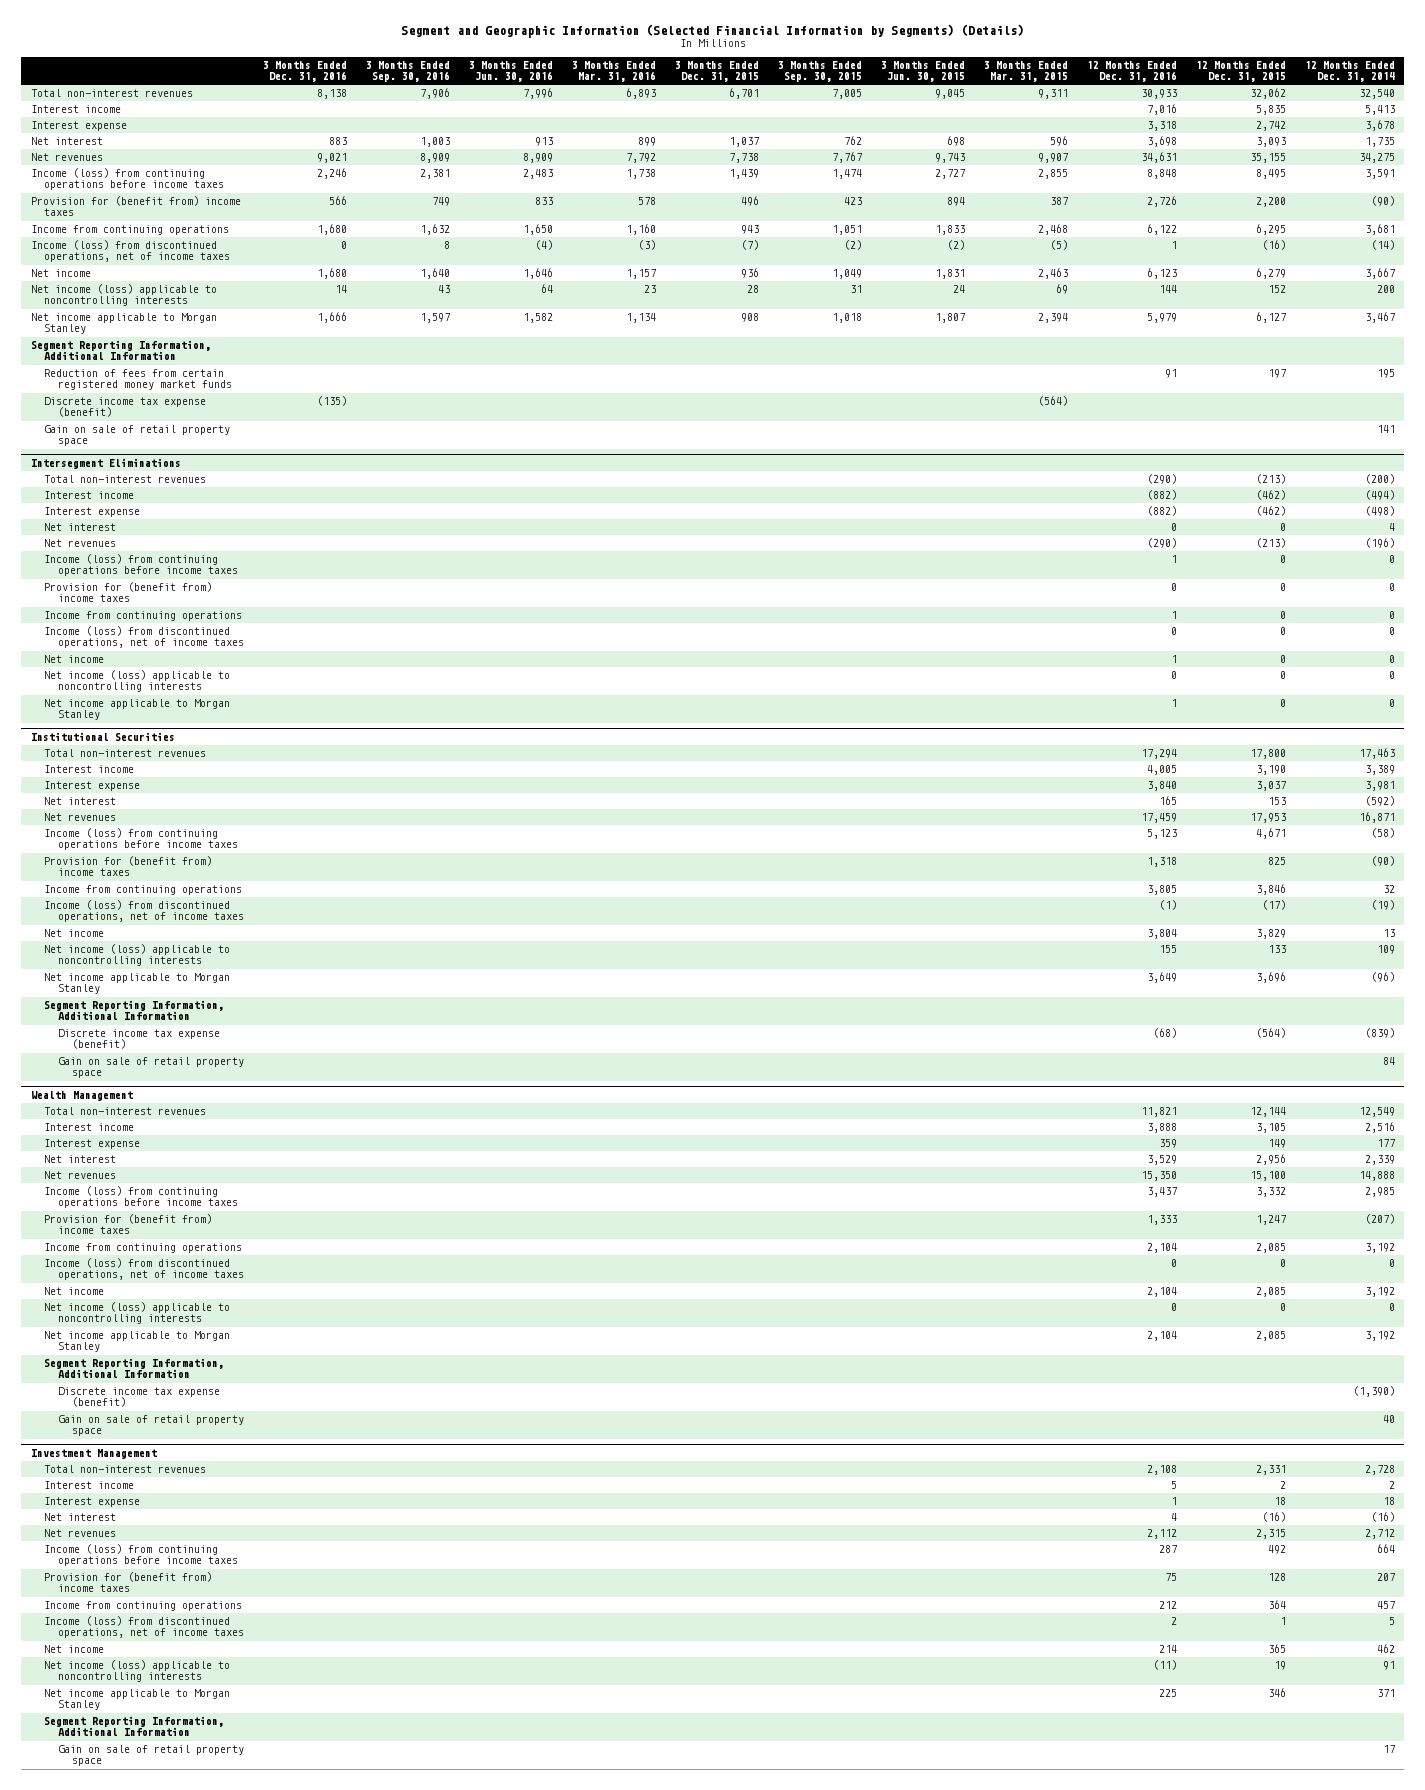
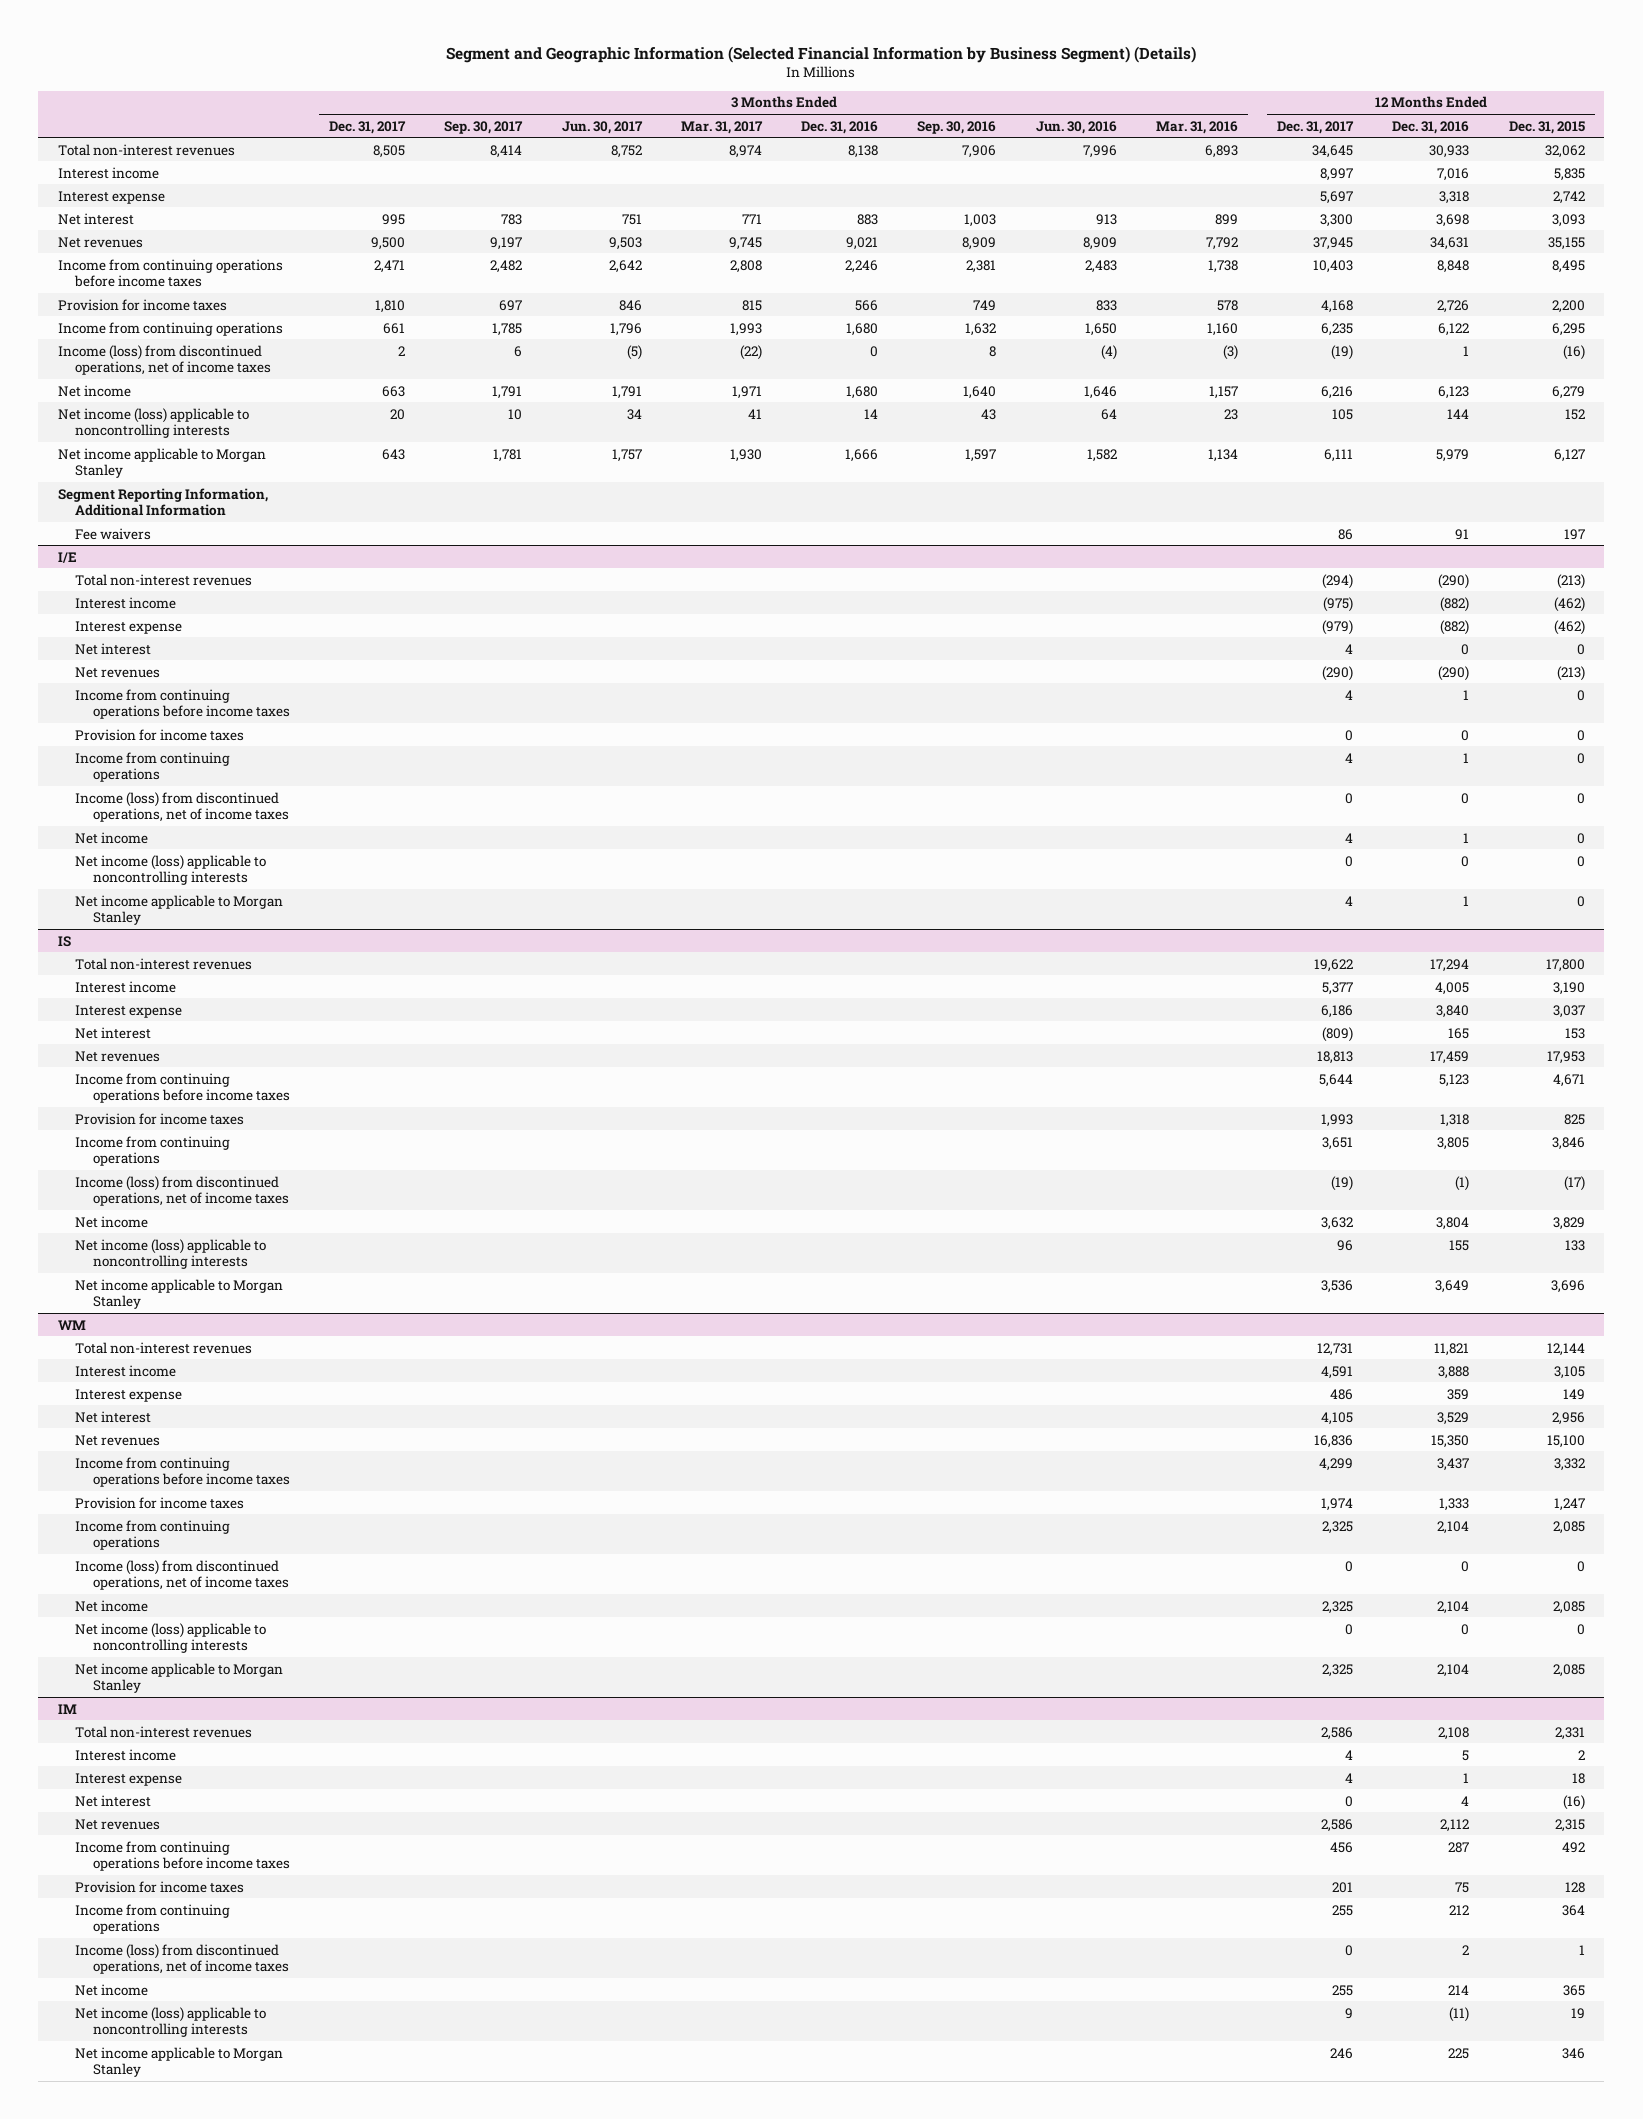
[400,24,1024,39] Segment and Geographic Information (Selected Financial Information by Segments) (Details) -> [446,46,1197,64] Segment and Geographic Information (Selected Financial Information by Business Segment) (Details)
[674,60,759,82] 3 Months Ended Dec. 31, 2015 -> none
[777,60,862,82] 3 Months Ended Sep. 30, 2015 -> none
[880,60,965,82] 3 Months Ended Jun. 30, 2015 -> none
[983,60,1068,82] 3 Months Ended Mar. 31, 2015 -> none
[1304,60,1395,82] 12 Months Ended Dec. 31, 2014 -> none
none -> [329,120,407,134] Dec. 31, 2017
none -> [444,120,524,134] Sep. 30, 2017
none -> [561,120,643,134] Jun. 30, 2017
none -> [680,120,763,134] Mar. 31, 2017
none -> [1277,120,1355,134] Dec. 31, 2017
[30,168,225,191] Income (loss) from continuing operations before income taxes -> [57,258,283,288] Income from continuing operations before income taxes
[30,196,241,217] Provision for (benefit from) income taxes -> [57,298,227,311] Provision for income taxes
[44,397,207,418] Discrete income tax expense (benefit) -> none
[44,425,231,447] Gain on sale of retail property space -> none
[44,369,232,391] Reduction of fees from certain registered money market funds -> [75,527,152,540] Fee waivers
[30,457,181,469] Intersegment Eliminations -> [57,551,77,563] I/E
[44,554,238,577] Income (loss) from continuing operations before income taxes -> [75,688,290,720] Income from continuing operations before income taxes
[44,582,213,603] Provision for (benefit from) income taxes -> [75,728,245,741] Provision for income taxes
[30,731,175,741] Institutional Securities -> [57,935,71,947] IS
[44,828,238,851] Income (loss) from continuing operations before income taxes -> [75,1072,290,1104] Income from continuing operations before income taxes
[44,856,213,877] Provision for (benefit from) income taxes -> [75,1112,245,1125] Provision for income taxes
[44,1000,225,1021] Segment Reporting Information, Additional Information -> none
[57,1029,220,1050] Discrete income tax expense (benefit) -> none
[57,1057,244,1079] Gain on sale of retail property space -> none
[30,1090,133,1101] Wealth Management -> [57,1319,86,1330] WM
[44,1186,238,1209] Income (loss) from continuing operations before income taxes -> [75,1456,290,1488] Income from continuing operations before income taxes
[44,1214,213,1235] Provision for (benefit from) income taxes -> [75,1496,245,1509] Provision for income taxes
[44,1358,225,1379] Segment Reporting Information, Additional Information -> none
[57,1387,220,1408] Discrete income tax expense (benefit) -> none
[57,1415,244,1437] Gain on sale of retail property space -> none
[30,1448,157,1459] Investment Management -> [57,1703,77,1714] IM
[44,1544,238,1567] Income (loss) from continuing operations before income taxes -> [75,1840,290,1872] Income from continuing operations before income taxes
[44,1572,213,1593] Provision for (benefit from) income taxes -> [75,1880,245,1893] Provision for income taxes
[44,1716,225,1737] Segment Reporting Information, Additional Information -> none
[57,1745,244,1767] Gain on sale of retail property space -> none

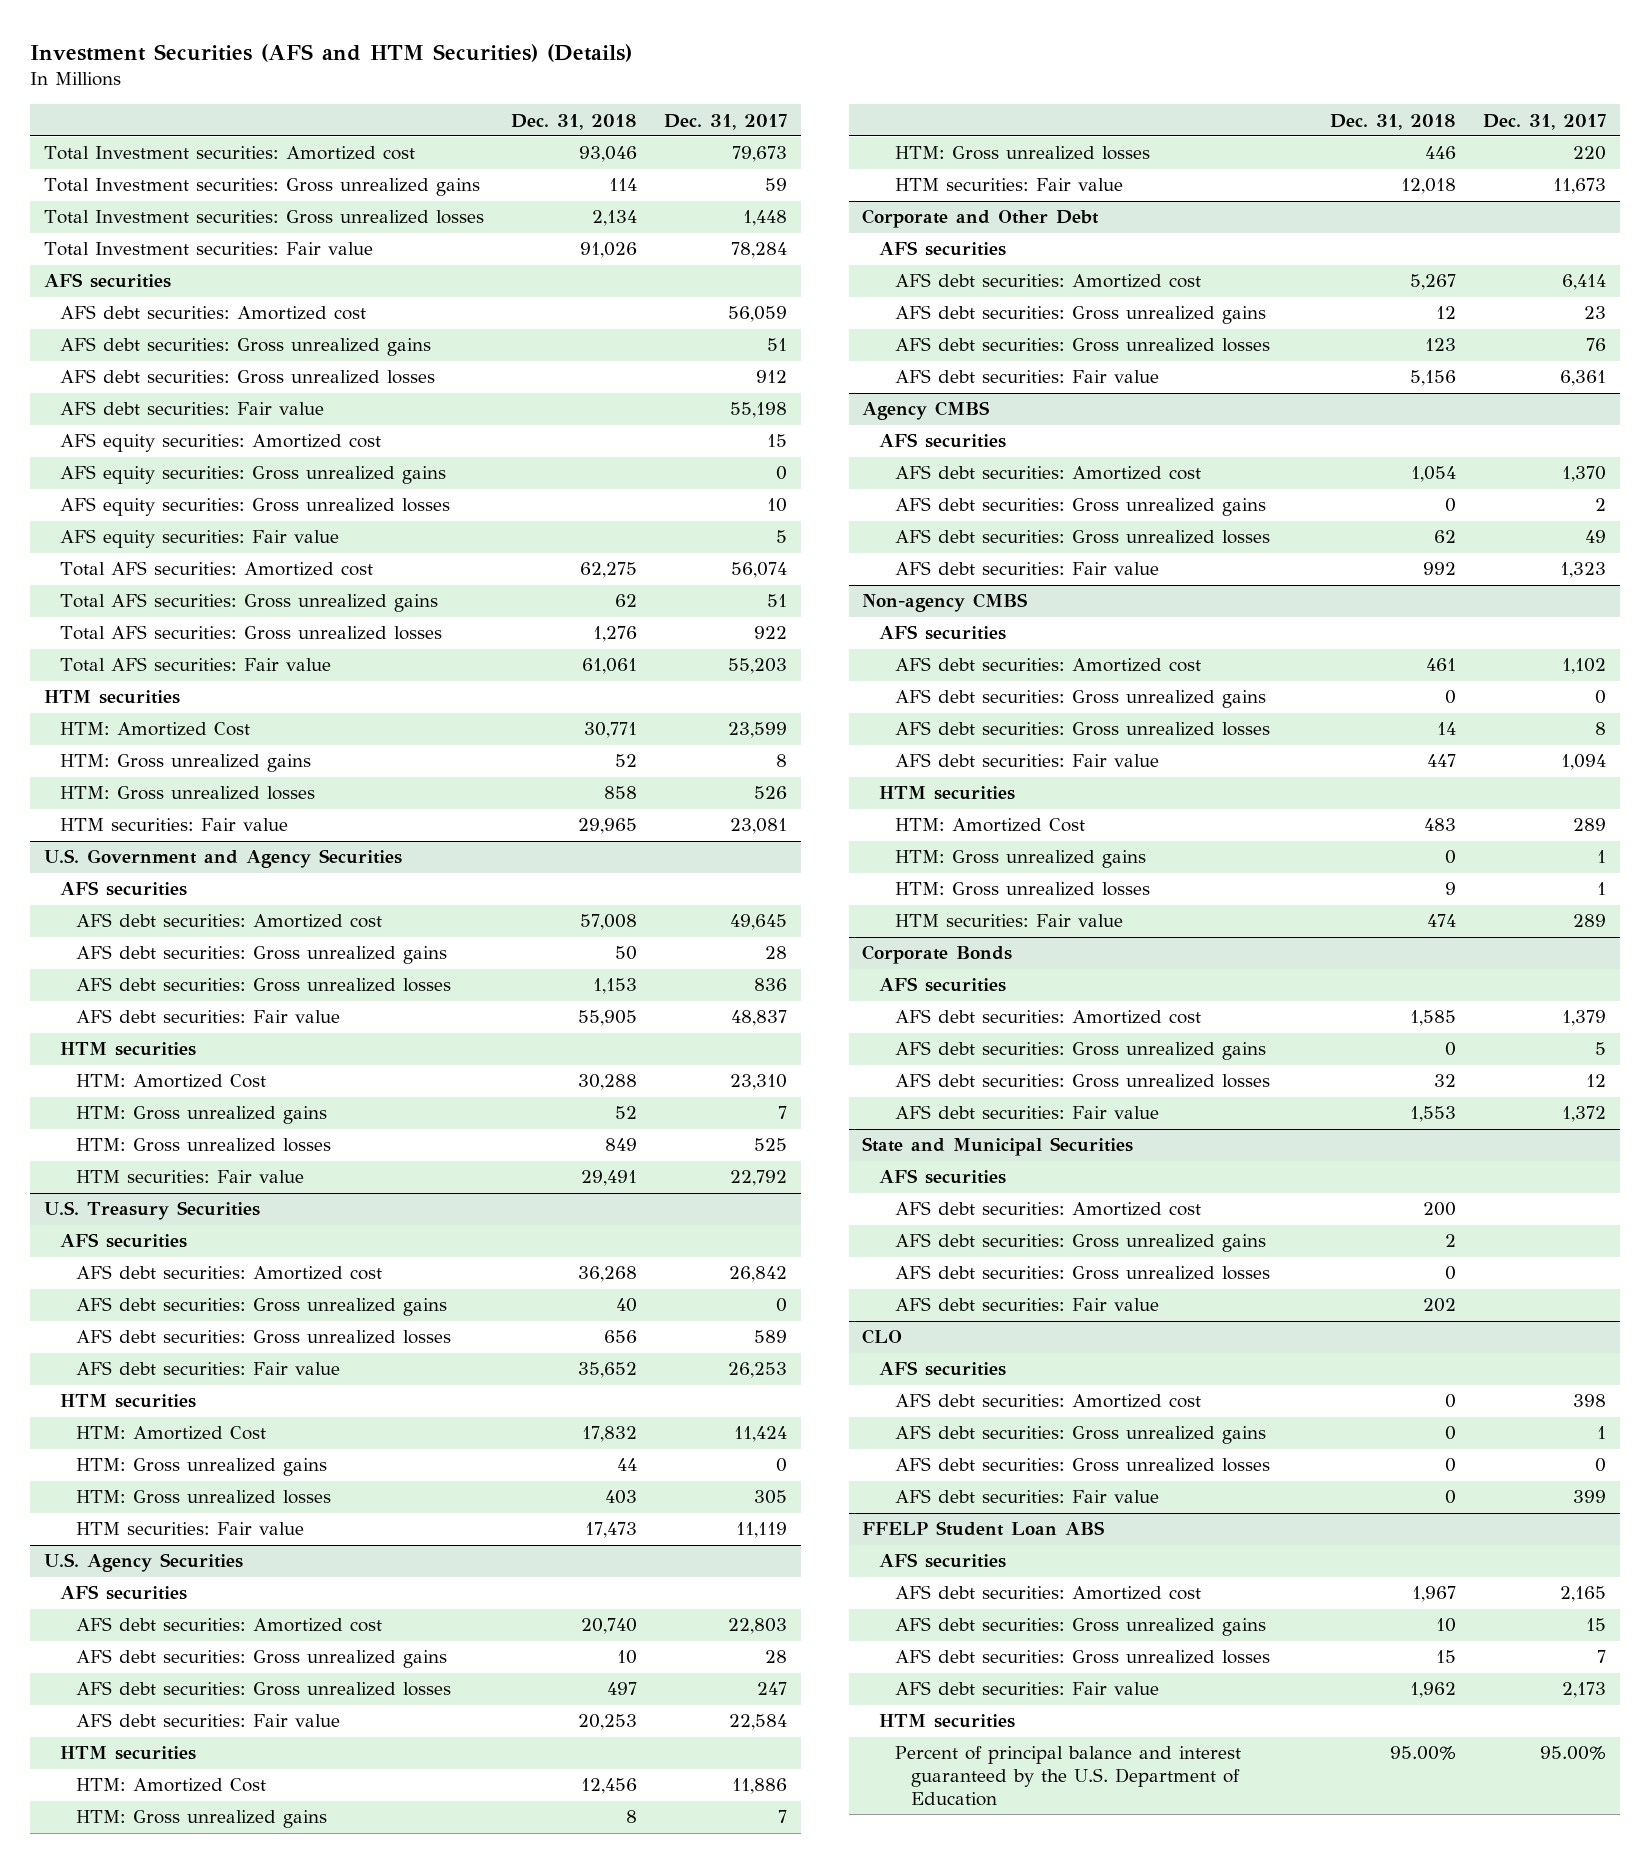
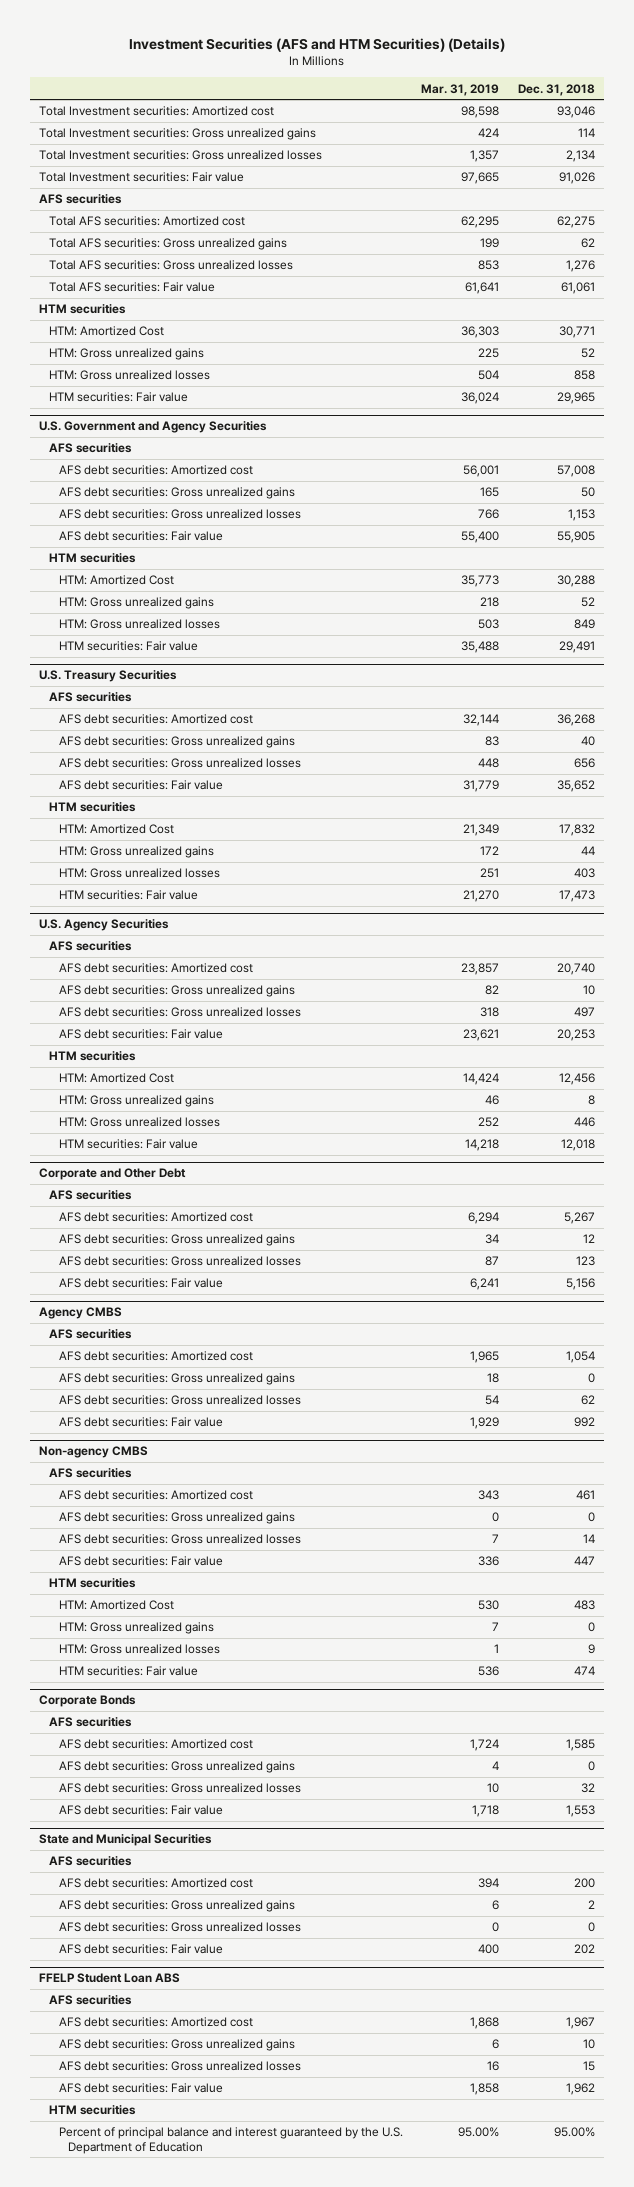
[664,113,788,130] Dec. 31, 2017 -> none
none -> [421,83,500,96] Mar. 31, 2019
[59,305,366,321] AFS debt securities: Amortized cost -> none
[59,337,431,357] AFS debt securities: Gross unrealized gains -> none
[59,369,435,385] AFS debt securities: Gross unrealized losses -> none
[59,401,324,416] AFS debt securities: Fair value -> none
[59,433,381,453] AFS equity securities: Amortized cost -> none
[59,465,446,485] AFS equity securities: Gross unrealized gains -> none
[59,497,450,517] AFS equity securities: Gross unrealized losses -> none
[59,529,339,549] AFS equity securities: Fair value -> none
[862,1329,903,1345] CLO -> none
[878,1361,1006,1377] AFS securities -> none
[894,1393,1201,1409] AFS debt securities: Amortized cost -> none
[894,1425,1266,1445] AFS debt securities: Gross unrealized gains -> none
[894,1457,1270,1473] AFS debt securities: Gross unrealized losses -> none
[894,1489,1159,1504] AFS debt securities: Fair value -> none

